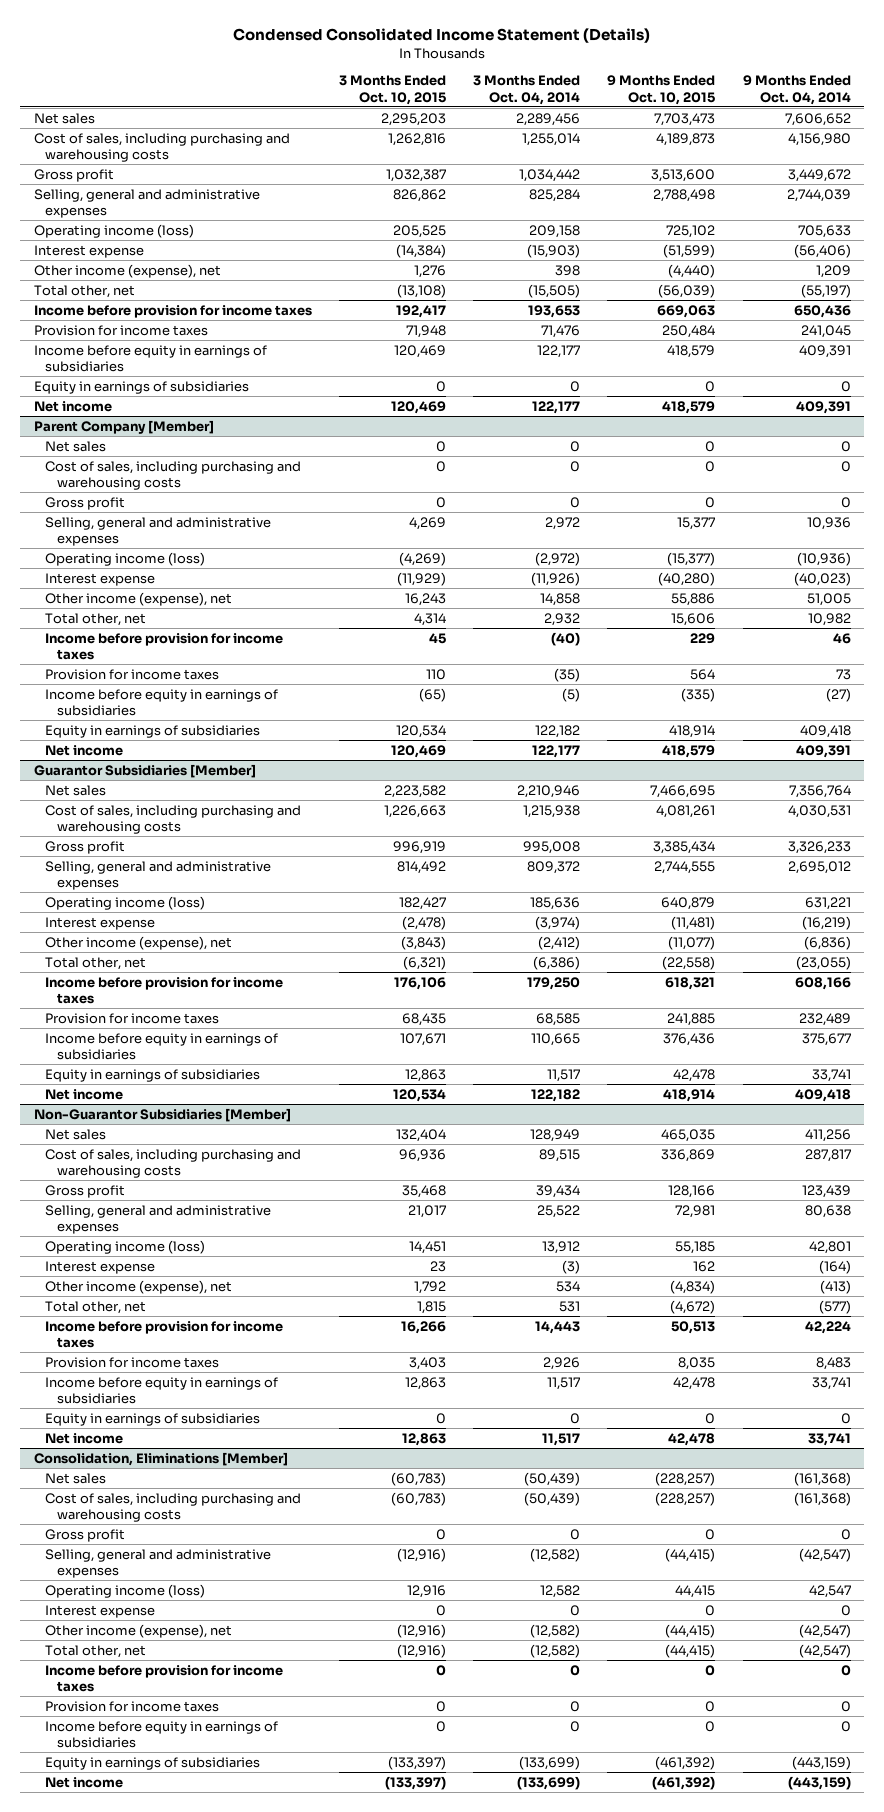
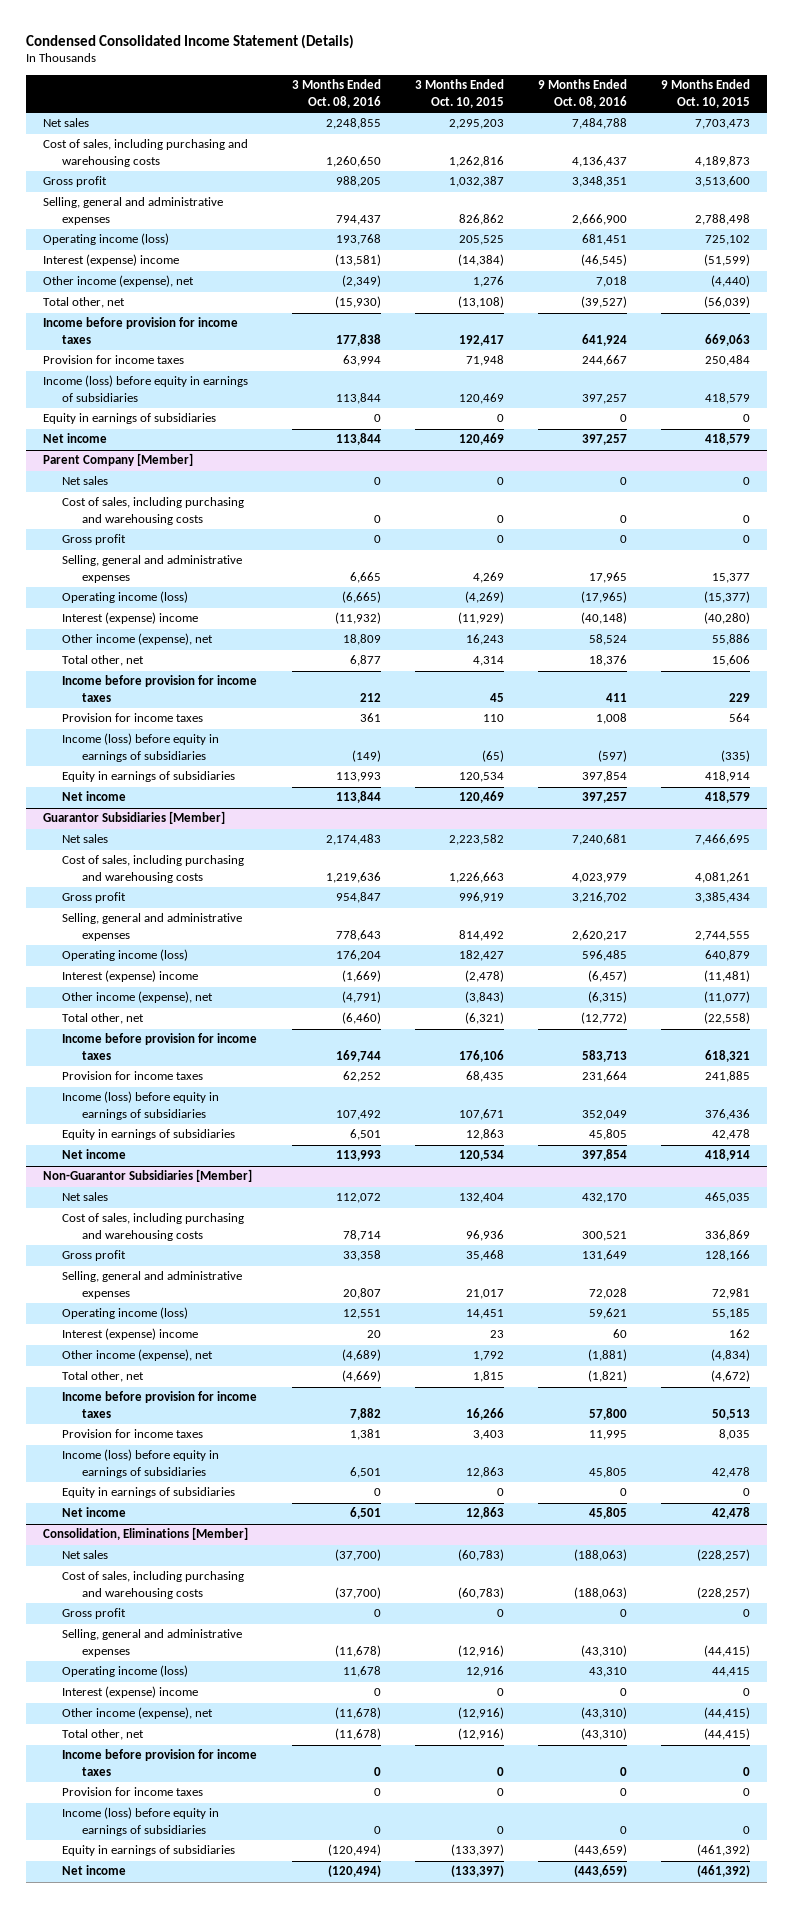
[473,75,581,105] 3 Months Ended Oct. 04, 2014 -> none
[742,75,851,105] 9 Months Ended Oct. 04, 2014 -> none
none -> [291,79,381,108] 3 Months Ended Oct. 08, 2016
none -> [537,79,627,108] 9 Months Ended Oct. 08, 2016
[33,244,144,258] Interest expense -> [43,254,180,267] Interest (expense) income
[33,344,267,373] Income before equity in earnings of subsidiaries -> [43,375,249,402] Income (loss) before equity in earnings of subsidiaries
[45,572,156,586] Interest expense -> [62,612,199,625] Interest (expense) income
[45,688,279,717] Income before equity in earnings of subsidiaries -> [62,733,220,762] Income (loss) before equity in earnings of subsidiaries
[45,916,156,930] Interest expense -> [62,970,199,983] Interest (expense) income
[45,1032,279,1061] Income before equity in earnings of subsidiaries -> [62,1091,220,1120] Income (loss) before equity in earnings of subsidiaries
[45,1260,156,1274] Interest expense -> [62,1328,199,1341] Interest (expense) income
[45,1376,279,1405] Income before equity in earnings of subsidiaries -> [62,1449,220,1478] Income (loss) before equity in earnings of subsidiaries
[45,1604,156,1618] Interest expense -> [62,1686,199,1699] Interest (expense) income
[45,1720,279,1749] Income before equity in earnings of subsidiaries -> [62,1807,220,1836] Income (loss) before equity in earnings of subsidiaries

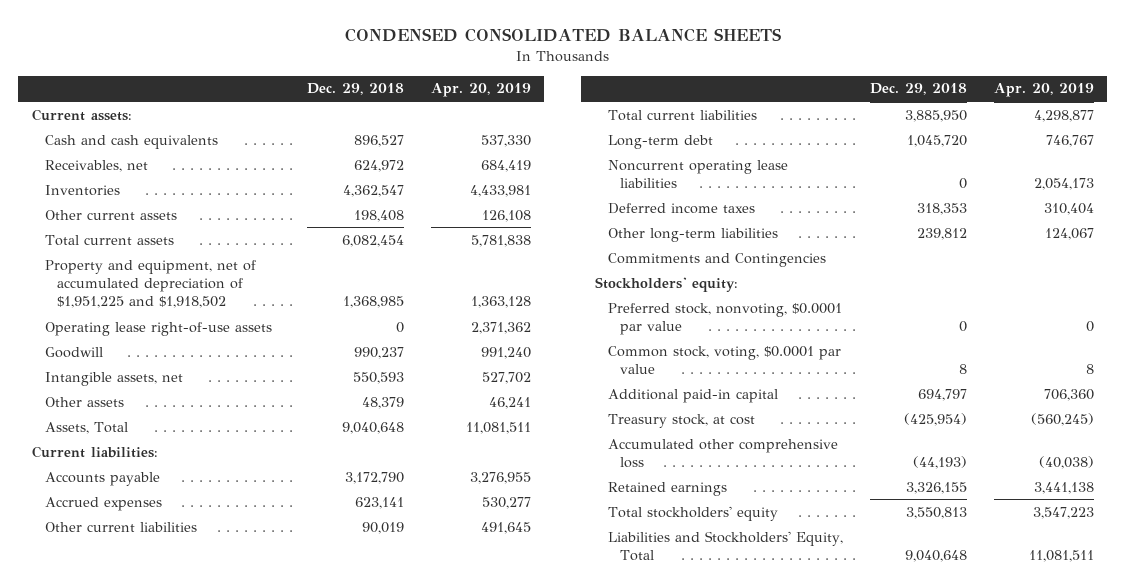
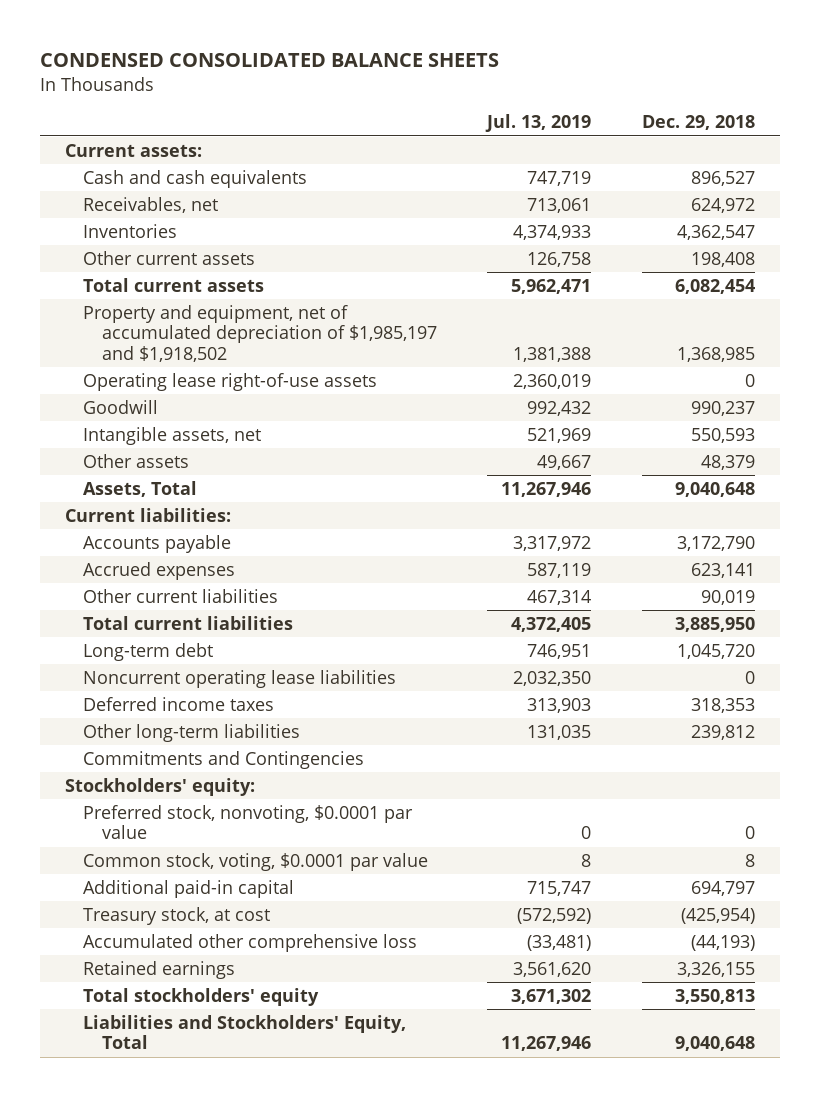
[430,83,531,98] Apr. 20, 2019 -> none
none -> [485,114,592,133] Jul. 13, 2019
[44,259,256,308] Property and equipment, net of accumulated depreciation of $1,951,225 and $1,918,502 -> [83,304,437,362] Property and equipment, net of accumulated depreciation of $1,985,197 and $1,918,502

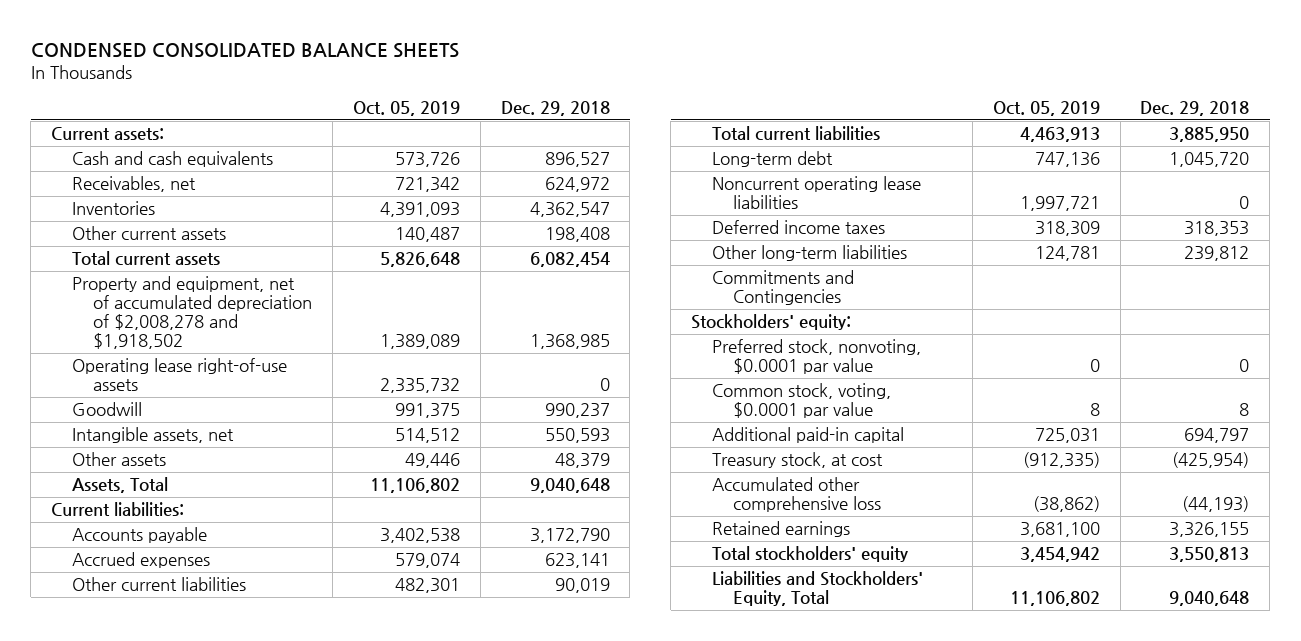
[485,114,592,133] Jul. 13, 2019 -> none
none -> [353,100,461,116] Oct. 05, 2019
[83,304,437,362] Property and equipment, net of accumulated depreciation of $1,985,197 and $1,918,502 -> [72,276,313,349] Property and equipment, net of accumulated depreciation of $2,008,278 and $1,918,502

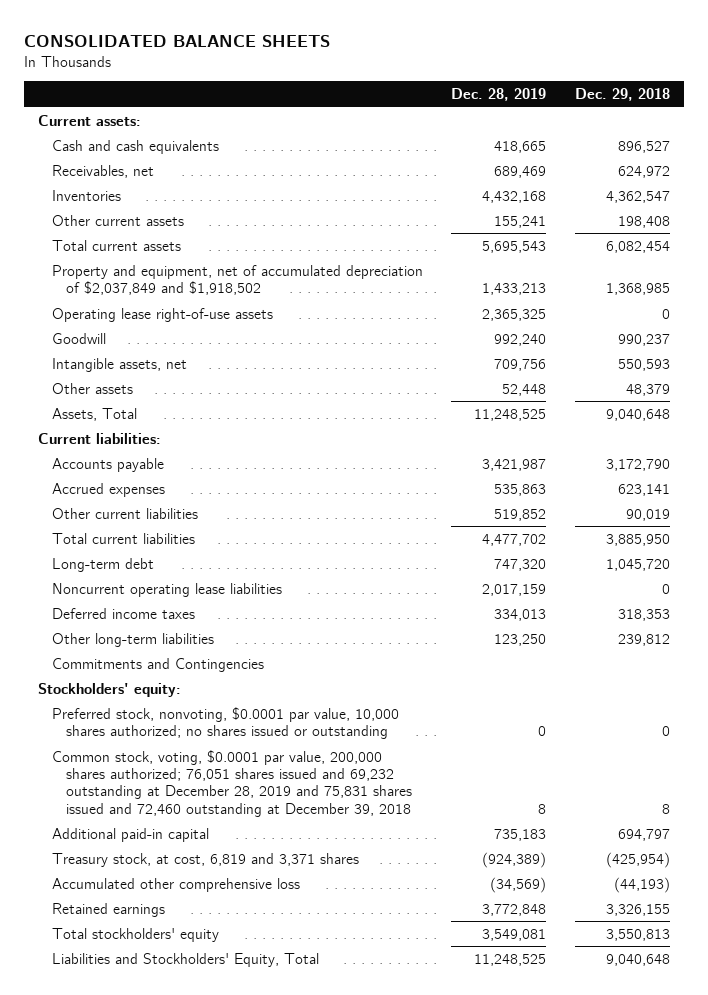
[30,43,459,59] CONDENSED CONSOLIDATED BALANCE SHEETS -> [23,34,330,47] CONSOLIDATED BALANCE SHEETS
[353,100,461,116] Oct. 05, 2019 -> none
none -> [451,88,547,102] Dec. 28, 2019
[72,276,313,349] Property and equipment, net of accumulated depreciation of $2,008,278 and $1,918,502 -> [52,264,424,296] Property and equipment, net of accumulated depreciation of $2,037,849 and $1,918,502
[712,339,922,375] Preferred stock, nonvoting, $0.0001 par value -> [52,706,400,740] Preferred stock, nonvoting, $0.0001 par value, 10,000 shares authorized; no shares issued or outstanding
[712,383,892,419] Common stock, voting, $0.0001 par value -> [52,749,413,817] Common stock, voting, $0.0001 par value, 200,000 shares authorized; 76,051 shares issued and 69,232 outstanding at December 28, 2019 and 75,831 shares issued and 72,460 outstanding at December 39, 2018
[712,452,884,469] Treasury stock, at cost -> [52,852,360,867] Treasury stock, at cost, 6,819 and 3,371 shares

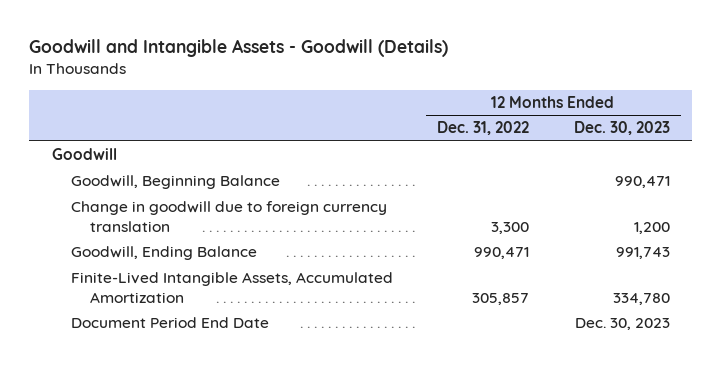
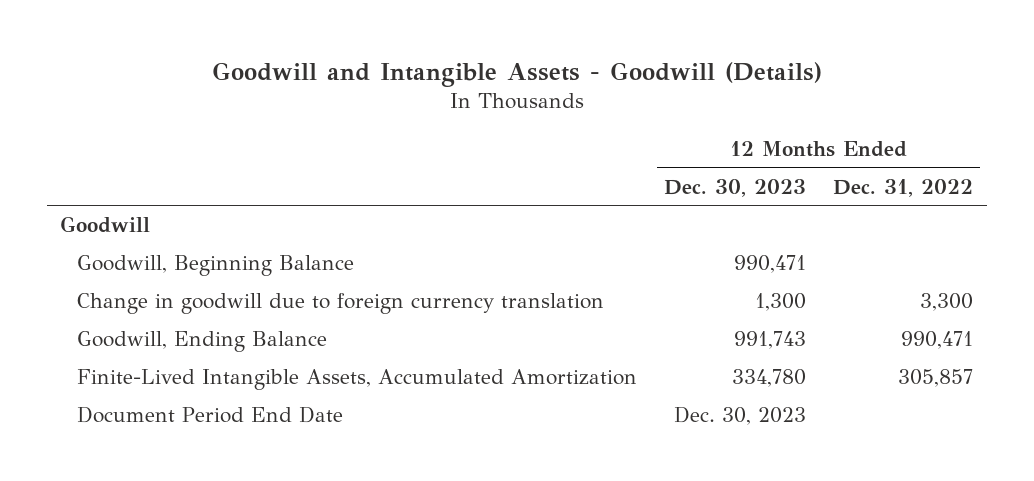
[633,222,670,235] 1,200 -> [755,293,807,312] 1,300

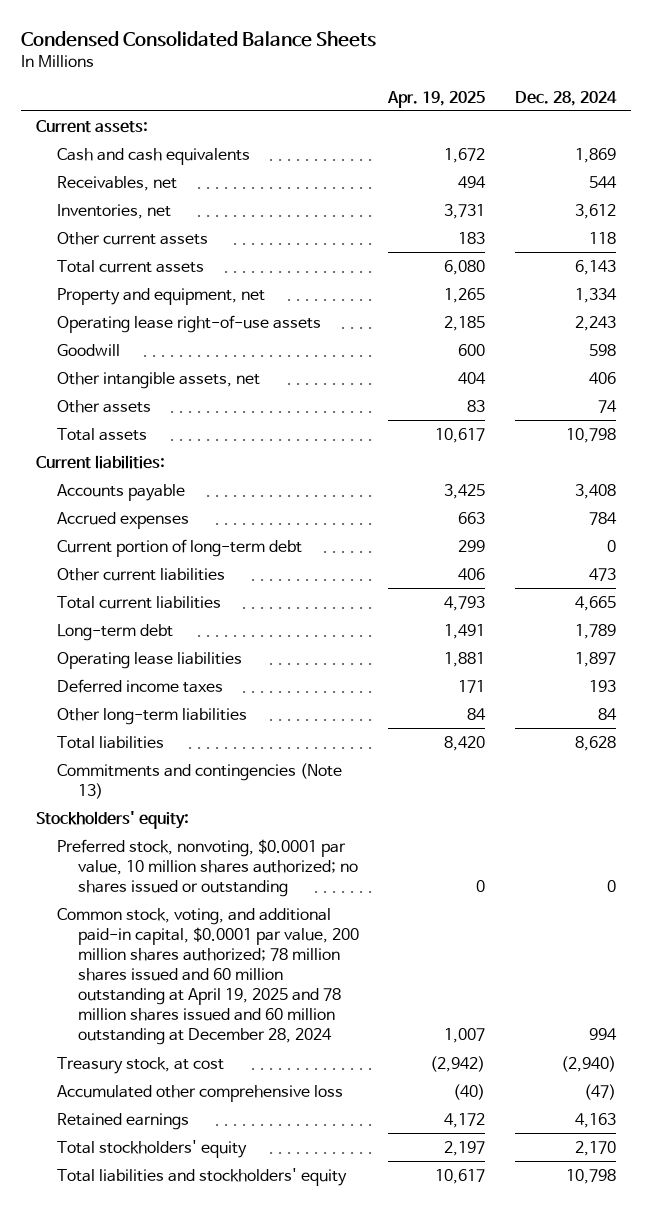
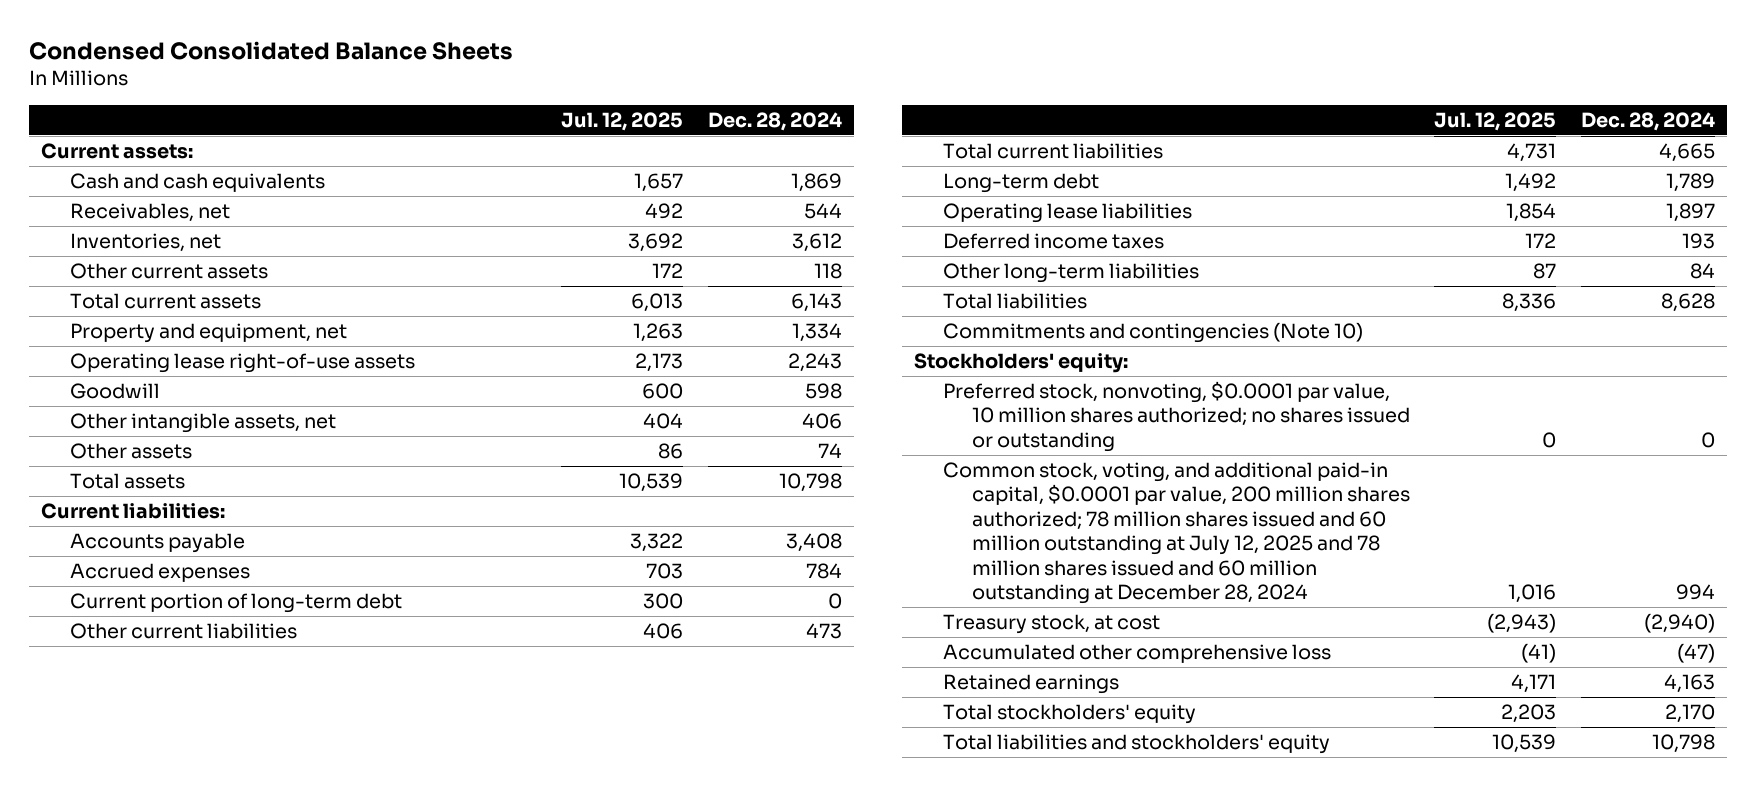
[387,90,486,108] Apr. 19, 2025 -> none
none -> [561,111,684,131] Jul. 12, 2025
[56,762,342,799] Commitments and contingencies (Note 13) -> [943,321,1364,343] Commitments and contingencies (Note 10)
[56,907,359,1046] Common stock, voting, and additional paid-in capital, $0.0001 par value, 200 million shares authorized; 78 million shares issued and 60 million outstanding at April 19, 2025 and 78 million shares issued and 60 million outstanding at December 28, 2024 -> [943,461,1411,604] Common stock, voting, and additional paid-in capital, $0.0001 par value, 200 million shares authorized; 78 million shares issued and 60 million outstanding at July 12, 2025 and 78 million shares issued and 60 million outstanding at December 28, 2024

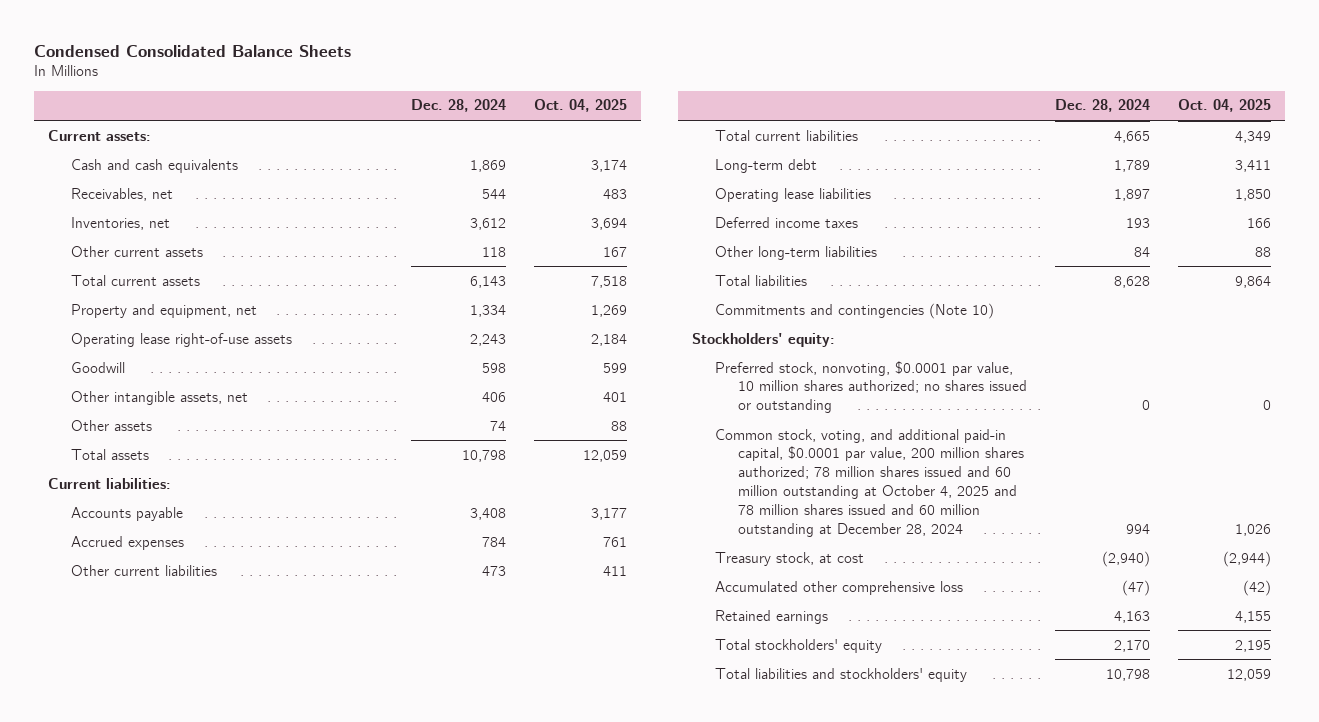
[561,111,684,131] Jul. 12, 2025 -> none
none -> [534,99,628,113] Oct. 04, 2025
[70,592,403,613] Current portion of long-term debt -> none
[943,461,1411,604] Common stock, voting, and additional paid-in capital, $0.0001 par value, 200 million shares authorized; 78 million shares issued and 60 million outstanding at July 12, 2025 and 78 million shares issued and 60 million outstanding at December 28, 2024 -> [714,428,1025,537] Common stock, voting, and additional paid-in capital, $0.0001 par value, 200 million shares authorized; 78 million shares issued and 60 million outstanding at October 4, 2025 and 78 million shares issued and 60 million outstanding at December 28, 2024

